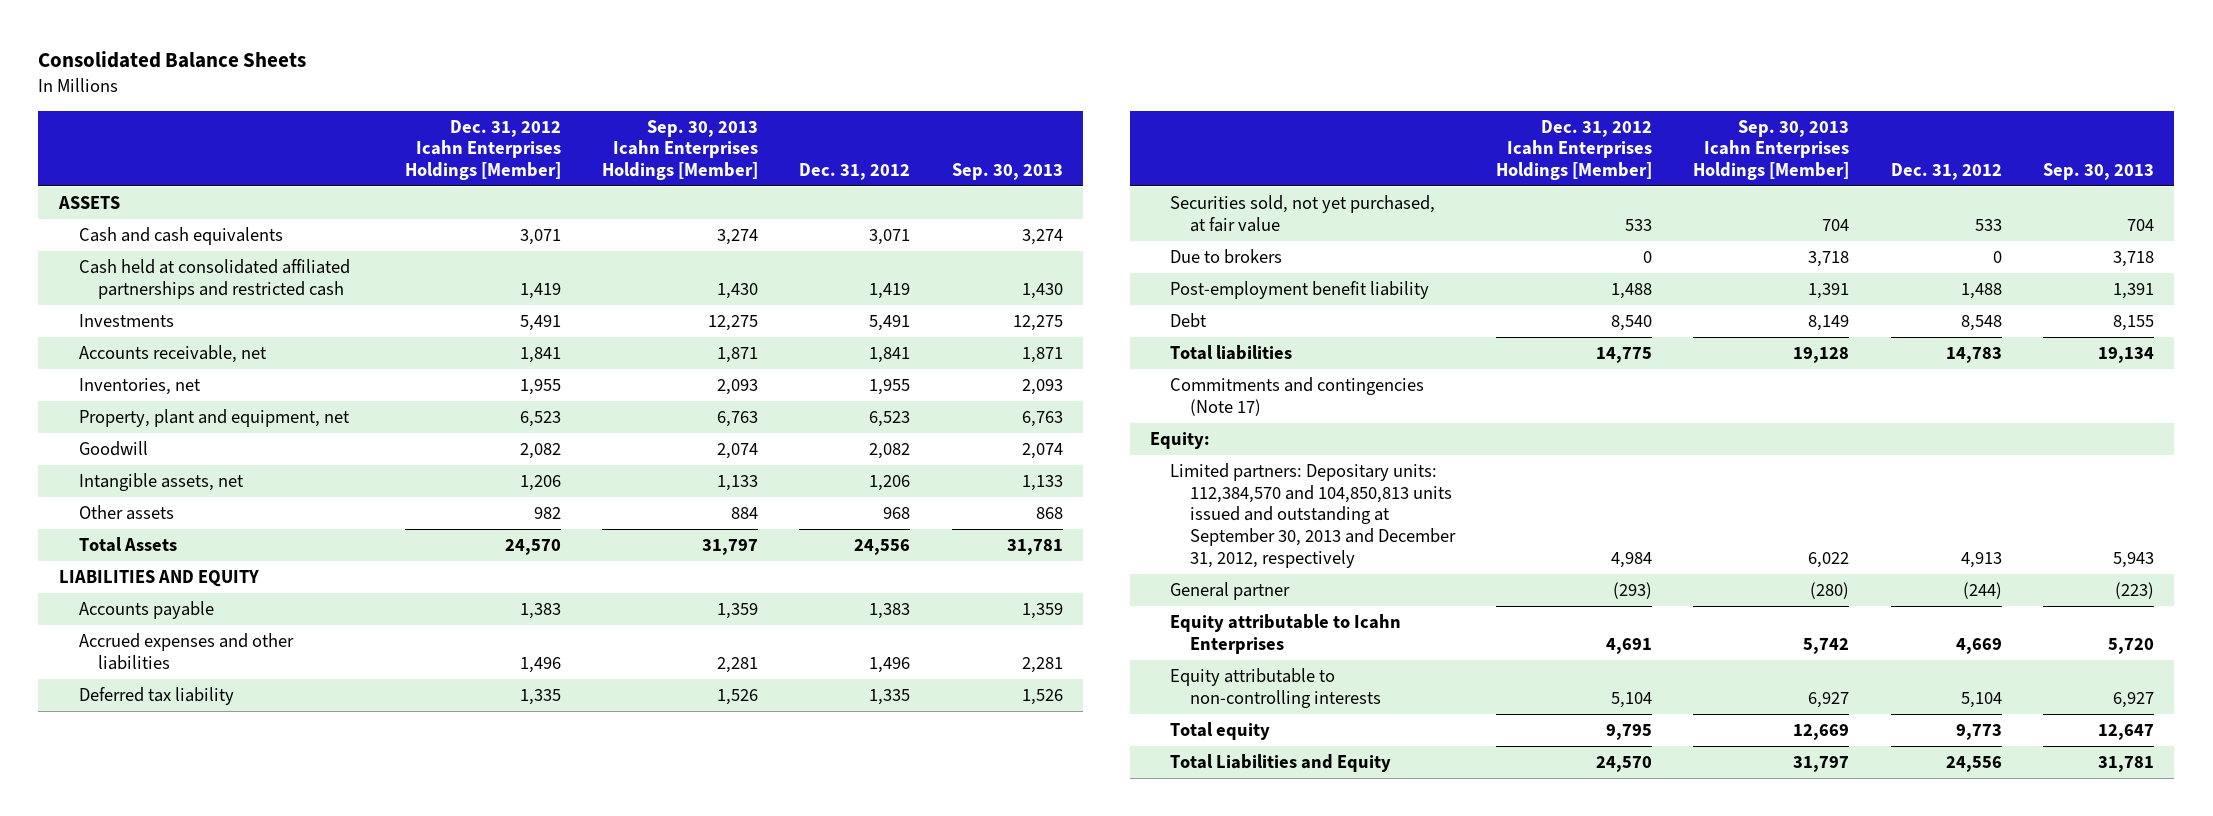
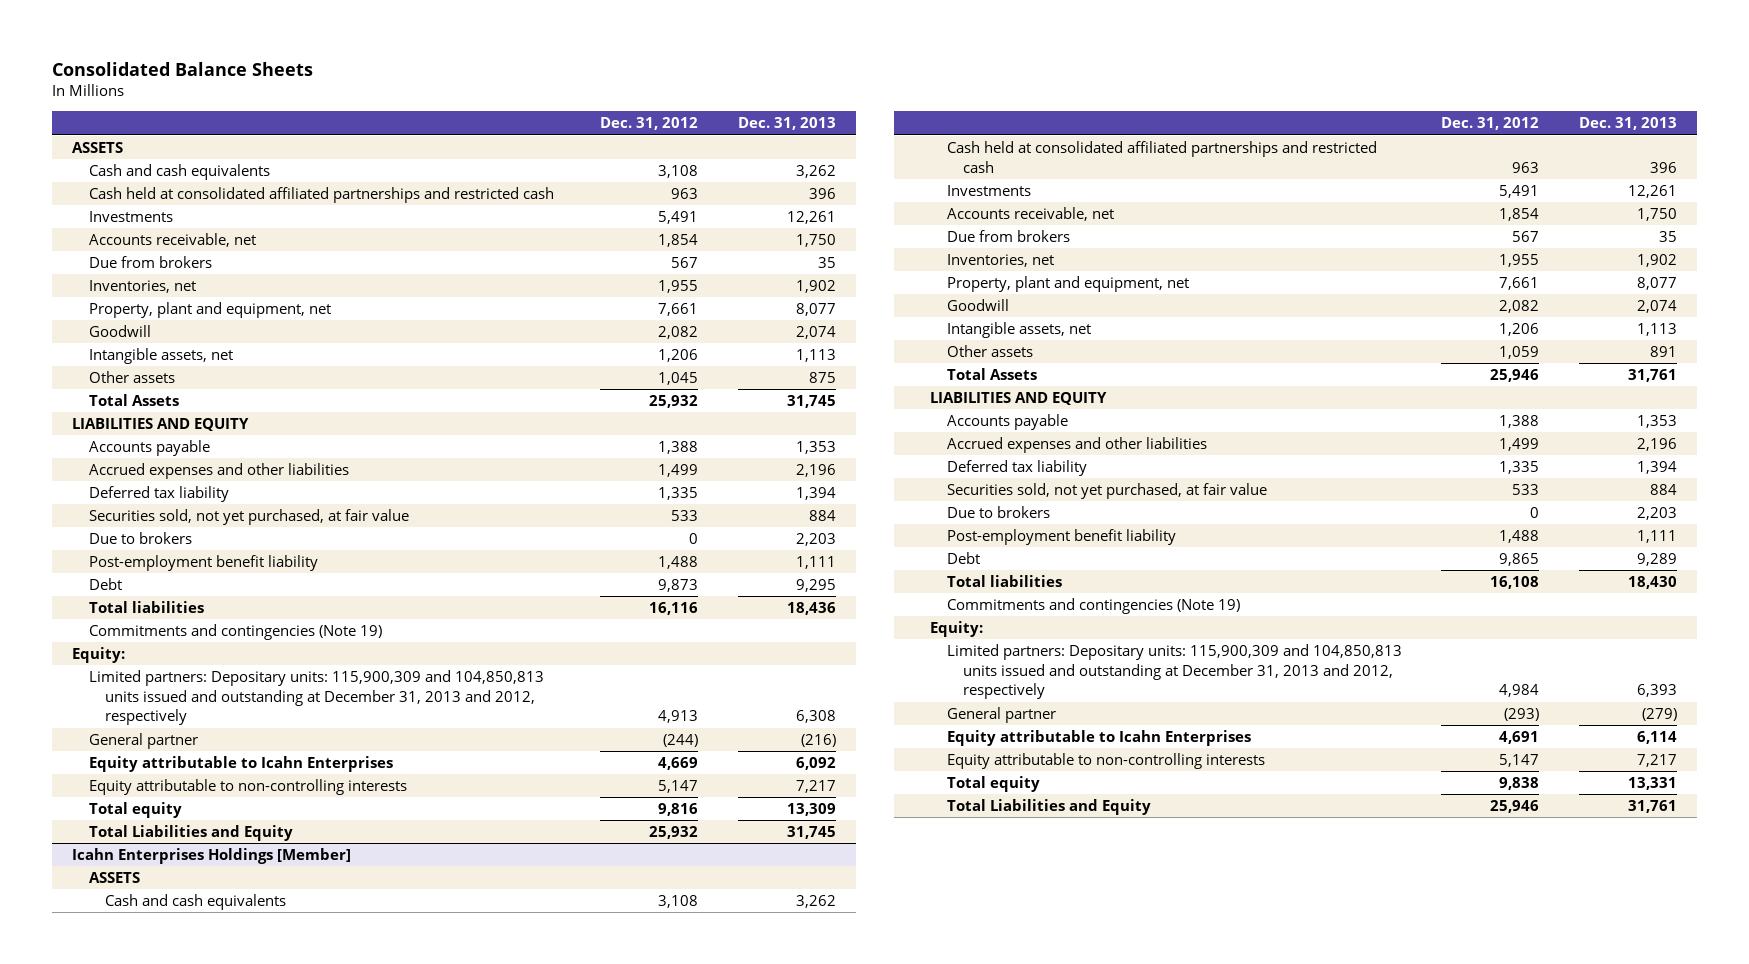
[404,119,561,181] Dec. 31, 2012 Icahn Enterprises Holdings [Member] -> none
[602,119,759,181] Sep. 30, 2013 Icahn Enterprises Holdings [Member] -> none
[951,163,1063,181] Sep. 30, 2013 -> none
none -> [737,117,836,131] Dec. 31, 2013
[869,229,911,246] 3,071 -> [658,165,699,179] 3,108
[869,282,911,299] 1,419 -> [671,188,699,200] 963
[869,347,911,364] 1,841 -> [658,234,699,248] 1,854
none -> [88,256,212,269] Due from brokers
[869,411,911,428] 6,523 -> [658,303,699,317] 7,661
[883,507,911,520] 968 -> [658,372,699,386] 1,045
[854,539,911,556] 24,556 -> [649,395,699,409] 25,932
[869,603,911,620] 1,383 -> [658,441,699,455] 1,388
[869,656,911,673] 1,496 -> [658,464,699,478] 1,499
[1960,315,2002,332] 8,548 -> [658,579,699,593] 9,873
[1945,347,2002,364] 14,783 -> [649,602,699,616] 16,116
[1169,377,1424,416] Commitments and contingencies (Note 17) -> [88,624,382,641] Commitments and contingencies (Note 19)
[1169,463,1456,568] Limited partners: Depositary units: 112,384,570 and 104,850,813 units issued and outstanding at September 30, 2013 and December 31, 2012, respectively -> [88,670,544,726] Limited partners: Depositary units: 115,900,309 and 104,850,813 units issued and outstanding at December 31, 2013 and 2012, respectively
[1960,691,2002,708] 5,104 -> [658,780,699,794] 5,147
[1955,724,2002,741] 9,773 -> [658,803,699,817] 9,816
[1945,756,2002,773] 24,556 -> [649,826,699,840] 25,932
none -> [72,848,352,865] Icahn Enterprises Holdings [Member]
none -> [88,872,140,884] ASSETS
none -> [105,894,287,911] Cash and cash equivalents
none -> [946,141,1377,173] Cash held at consolidated affiliated partnerships and restricted cash
none -> [946,185,1031,197] Investments
none -> [946,207,1114,222] Accounts receivable, net
none -> [946,230,1070,243] Due from brokers
none -> [946,254,1054,268] Inventories, net
none -> [946,276,1189,293] Property, plant and equipment, net
none -> [946,299,1009,312] Goodwill
none -> [946,322,1091,339] Intangible assets, net
none -> [946,345,1033,358] Other assets
none -> [946,368,1037,381] Total Assets
none -> [929,392,1107,406] LIABILITIES AND EQUITY
none -> [946,414,1068,431] Accounts payable
none -> [946,437,1207,454] Accrued expenses and other liabilities
none -> [946,460,1087,477] Deferred tax liability
none -> [946,483,1267,500] Securities sold, not yet purchased, at fair value
none -> [946,506,1050,519] Due to brokers
none -> [946,529,1176,546] Post-employment benefit liability
none -> [946,552,980,565] Debt
none -> [946,575,1062,588] Total liabilities
none -> [946,598,1240,615] Commitments and contingencies (Note 19)
none -> [929,621,983,638] Equity:
none -> [946,644,1402,700] Limited partners: Depositary units: 115,900,309 and 104,850,813 units issued and outstanding at December 31, 2013 and 2012, respectively
none -> [946,707,1056,724] General partner
none -> [946,730,1251,747] Equity attributable to Icahn Enterprises
none -> [946,753,1265,770] Equity attributable to non-controlling interests
none -> [946,776,1040,793] Total equity
none -> [946,799,1151,816] Total Liabilities and Equity

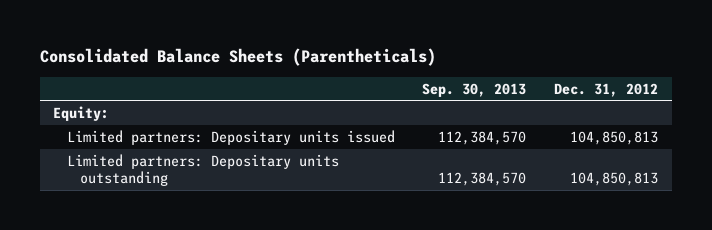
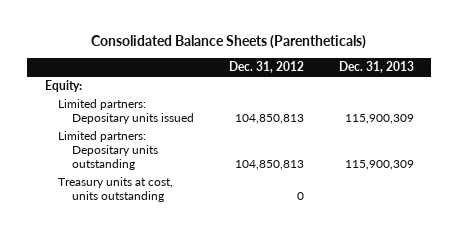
[422,82,527,97] Sep. 30, 2013 -> none
none -> [338,61,414,74] Dec. 31, 2013
none -> [58,177,174,203] Treasury units at cost, units outstanding

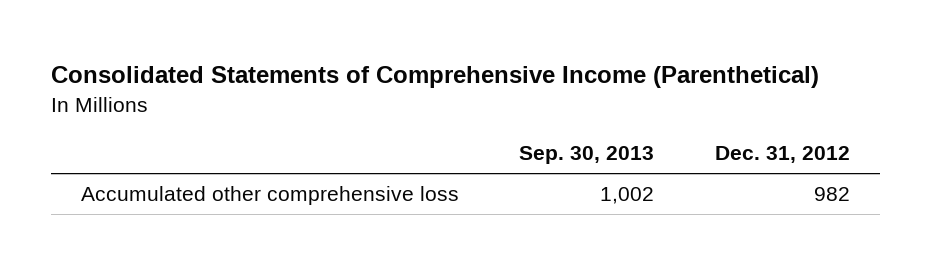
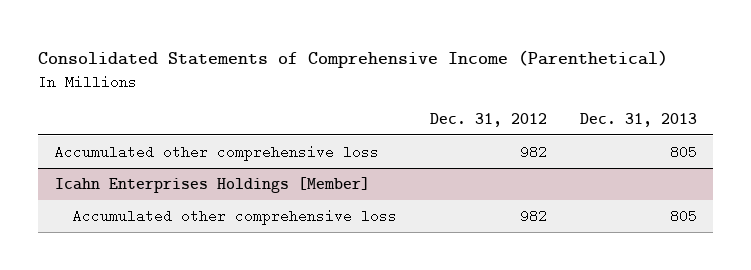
[519,146,655,165] Sep. 30, 2013 -> none
none -> [579,113,697,128] Dec. 31, 2013
none -> [54,176,370,193] Icahn Enterprises Holdings [Member]
none -> [73,208,398,225] Accumulated other comprehensive loss

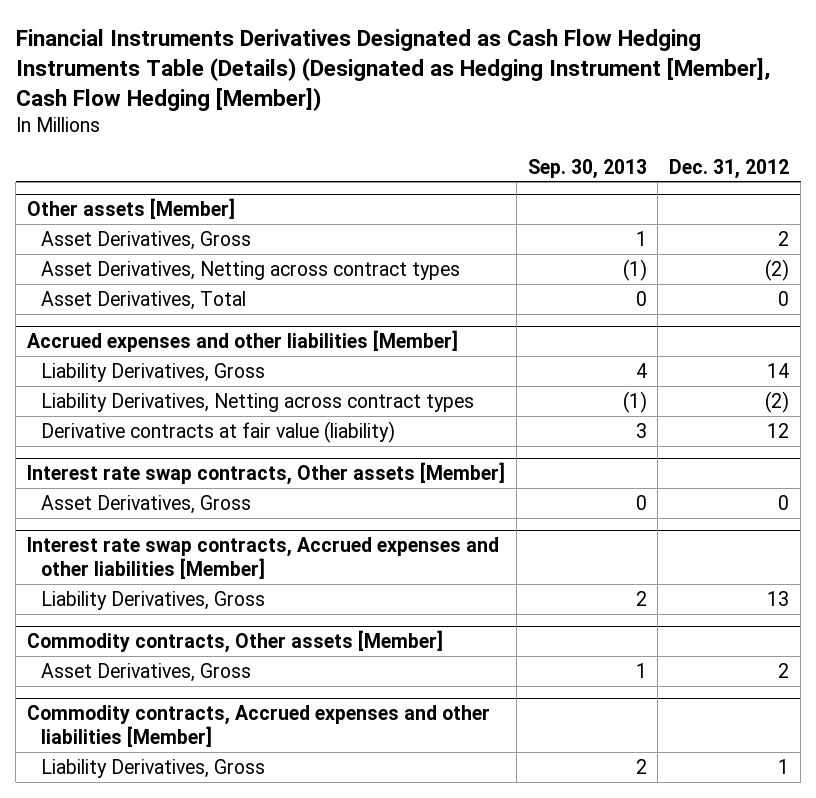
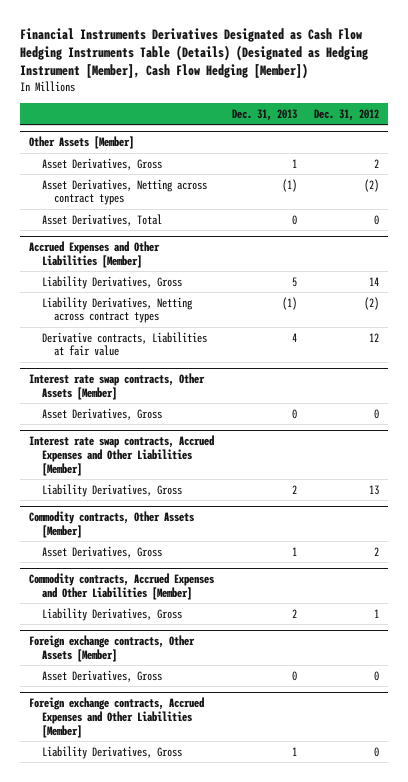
[527,158,647,179] Sep. 30, 2013 -> none
none -> [231,108,297,121] Dec. 31, 2013
[27,197,236,219] Other assets [Member] -> [29,136,135,150] Other Assets [Member]
[27,329,459,352] Accrued expenses and other liabilities [Member] -> [29,241,161,268] Accrued Expenses and Other Liabilities [Member]
[41,420,396,443] Derivative contracts at fair value (liability) -> [41,331,207,357] Derivative contracts, Liabilities at fair value
[27,461,506,485] Interest rate swap contracts, Other assets [Member] -> [29,373,206,400] Interest rate swap contracts, Other Assets [Member]
[27,536,500,579] Interest rate swap contracts, Accrued expenses and other liabilities [Member] -> [29,435,215,476] Interest rate swap contracts, Accrued Expenses and Other Liabilities [Member]
[27,629,444,653] Commodity contracts, Other assets [Member] -> [29,511,195,538] Commodity contracts, Other Assets [Member]
[27,704,491,747] Commodity contracts, Accrued expenses and other liabilities [Member] -> [29,573,215,600] Commodity contracts, Accrued Expenses and Other Liabilities [Member]
none -> [29,635,196,662] Foreign exchange contracts, Other Assets [Member]
none -> [41,669,162,682] Asset Derivatives, Gross
none -> [29,697,205,738] Foreign exchange contracts, Accrued Expenses and Other Liabilities [Member]
none -> [41,745,182,759] Liability Derivatives, Gross

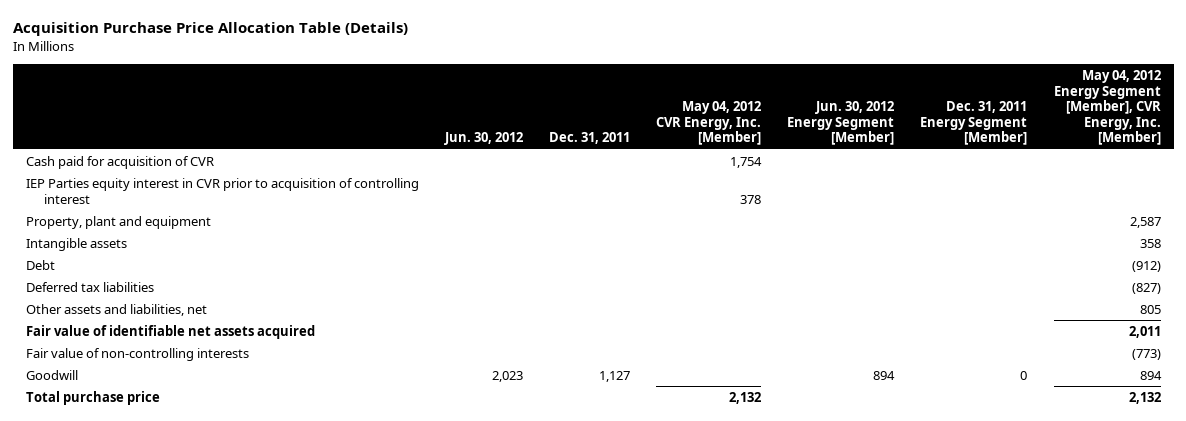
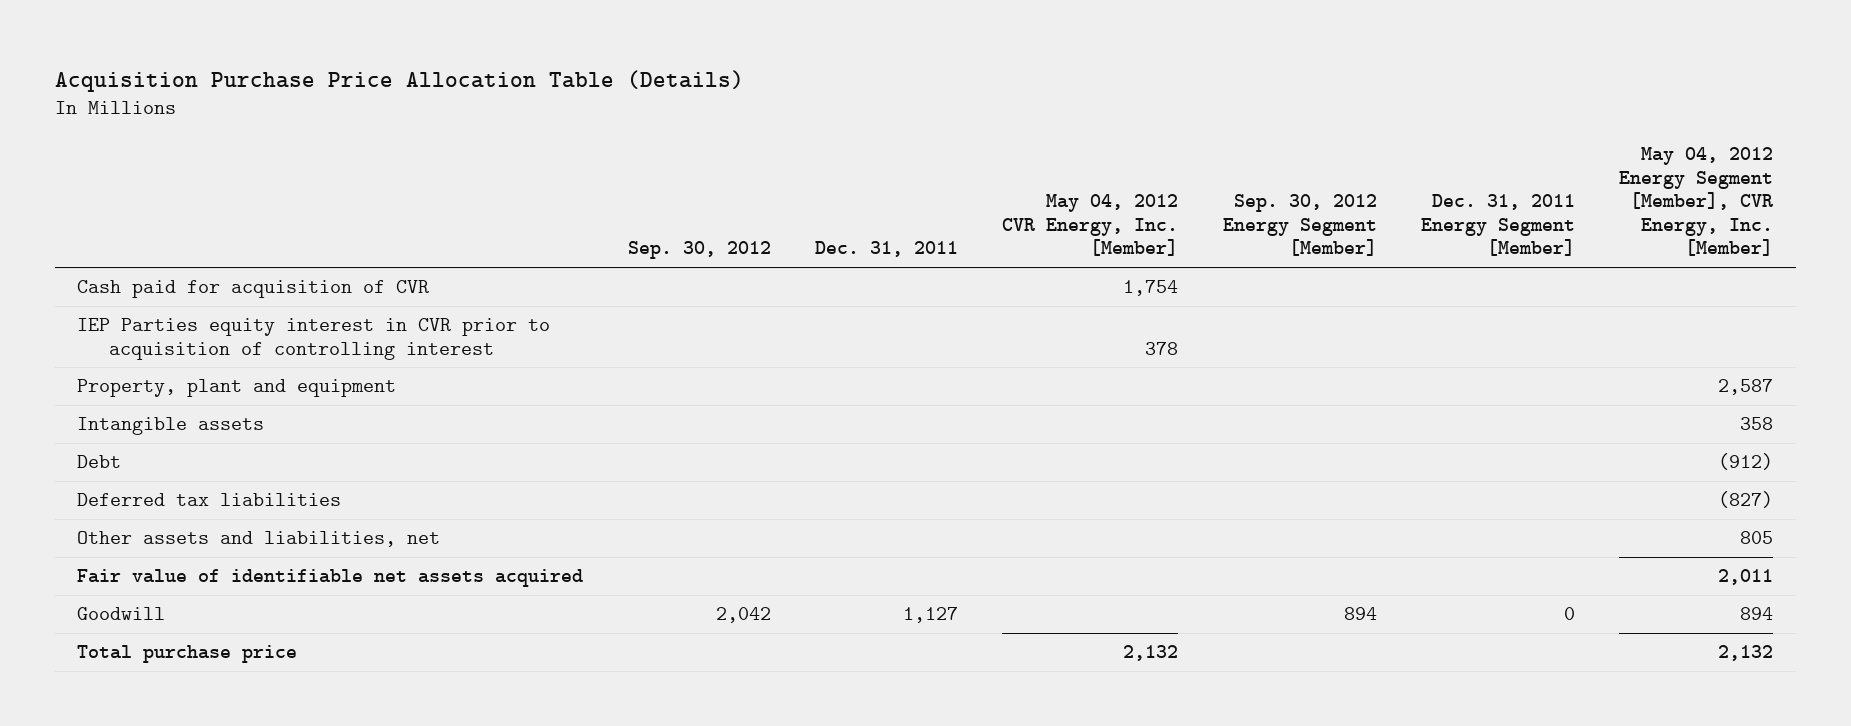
[443,132,523,146] Jun. 30, 2012 -> none
[787,101,895,146] Jun. 30, 2012 Energy Segment [Member] -> none
none -> [627,241,771,260] Sep. 30, 2012
none -> [1222,194,1377,257] Sep. 30, 2012 Energy Segment [Member]
[25,347,249,361] Fair value of non-controlling interests -> none

